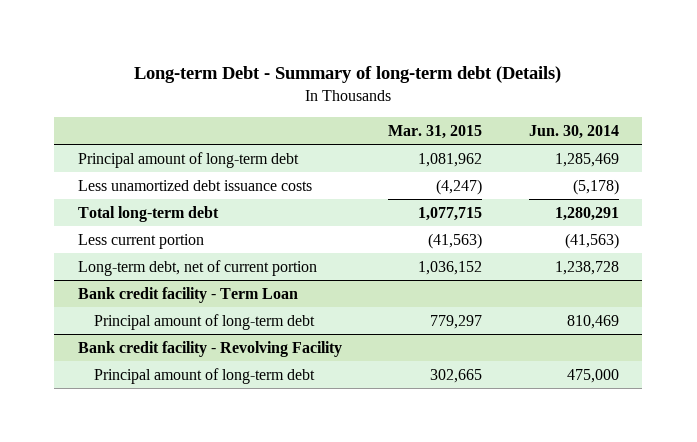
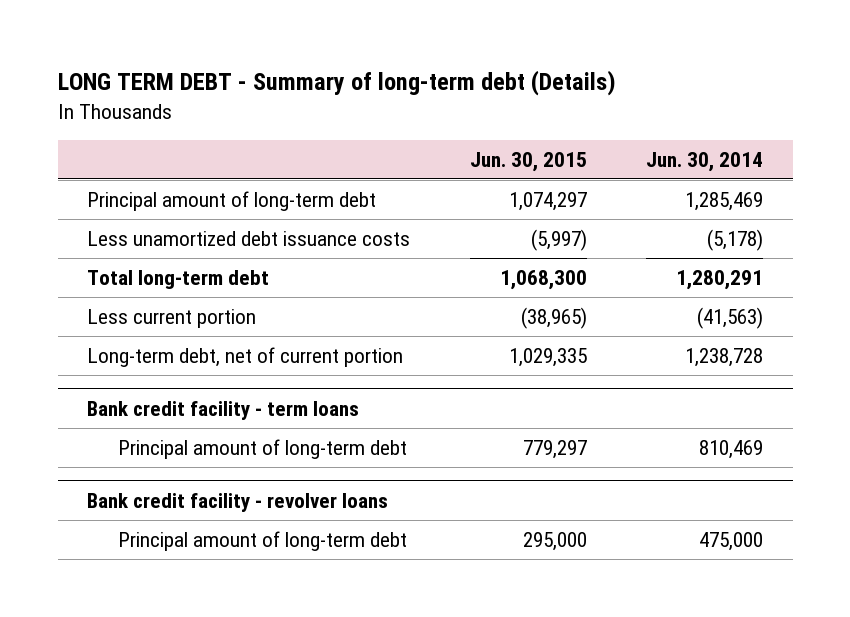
[134,66,562,84] Long-term Debt - Summary of long-term debt (Details) -> [57,70,616,97] LONG TERM DEBT - Summary of long-term debt (Details)
[388,125,483,140] Mar. 31, 2015 -> none
none -> [469,151,587,172] Jun. 30, 2015
[77,286,298,303] Bank credit facility - Term Loan -> [87,400,360,420] Bank credit facility - term loans
[77,340,342,357] Bank credit facility - Revolving Facility -> [87,492,389,512] Bank credit facility - revolver loans

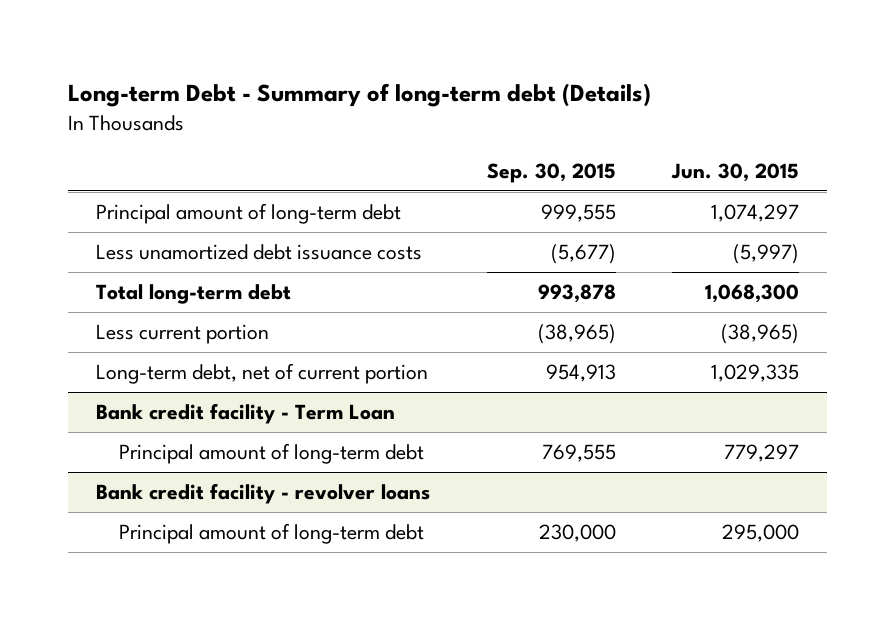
[57,70,616,97] LONG TERM DEBT - Summary of long-term debt (Details) -> [68,83,652,108] Long-term Debt - Summary of long-term debt (Details)
[645,151,763,172] Jun. 30, 2014 -> none
none -> [486,162,616,183] Sep. 30, 2015
[87,400,360,420] Bank credit facility - term loans -> [96,402,396,424] Bank credit facility - Term Loan

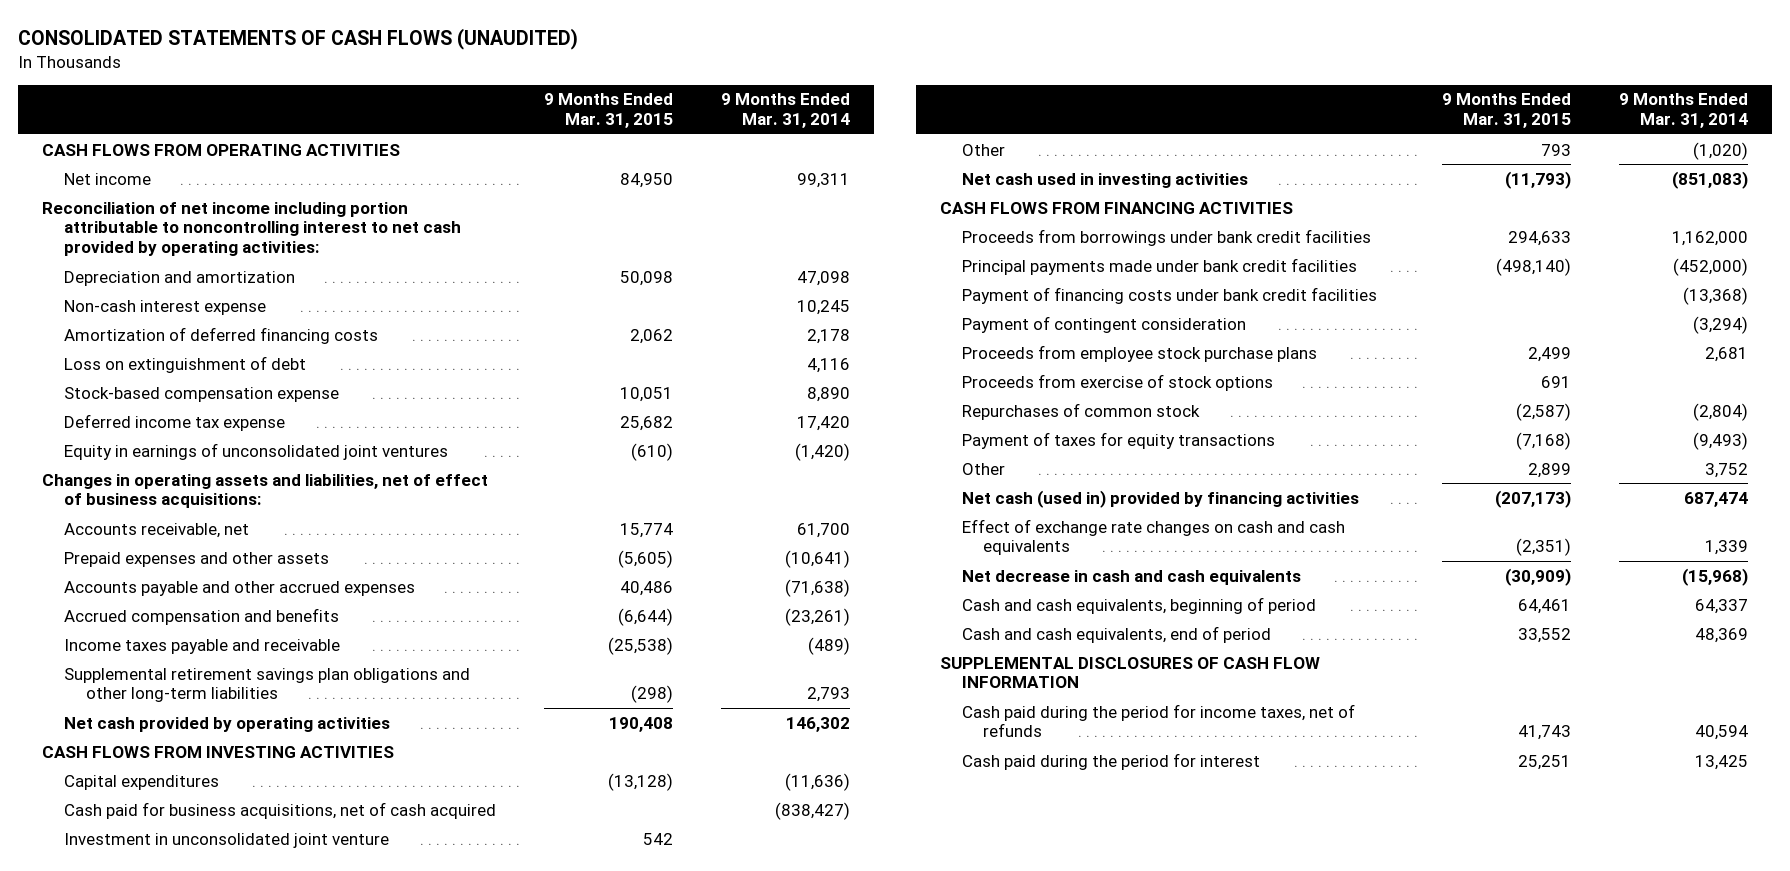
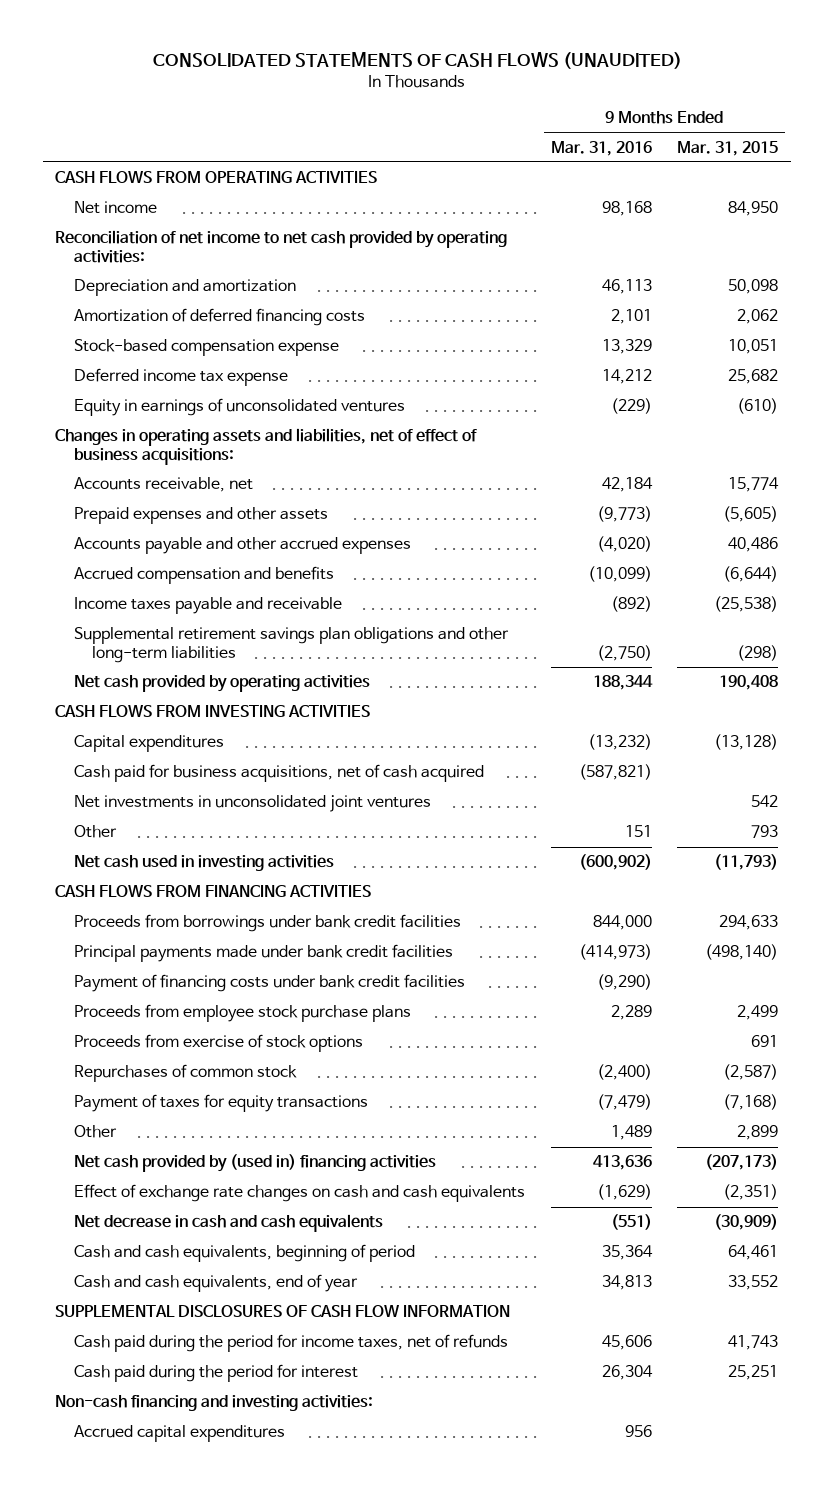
[720,93,850,129] 9 Months Ended Mar. 31, 2014 -> none
none -> [550,140,652,156] Mar. 31, 2016
[42,201,461,257] Reconciliation of net income including portion attributable to noncontrolling interest to net cash provided by operating activities: -> [55,230,508,264] Reconciliation of net income to net cash provided by operating activities:
[63,299,266,315] Non-cash interest expense -> none
[63,355,306,373] Loss on extinguishment of debt -> none
[63,442,448,460] Equity in earnings of unconsolidated joint ventures -> [73,398,405,417] Equity in earnings of unconsolidated ventures
[63,832,389,848] Investment in unconsolidated joint venture -> [73,795,431,813] Net investments in unconsolidated joint ventures
[961,315,1246,333] Payment of contingent consideration -> none
[961,489,1359,508] Net cash (used in) provided by financing activities -> [73,1154,436,1173] Net cash provided by (used in) financing activities
[961,625,1271,643] Cash and cash equivalents, end of period -> [73,1274,358,1293] Cash and cash equivalents, end of year
none -> [55,1395,374,1412] Non-cash financing and investing activities:
none -> [73,1425,285,1443] Accrued capital expenditures

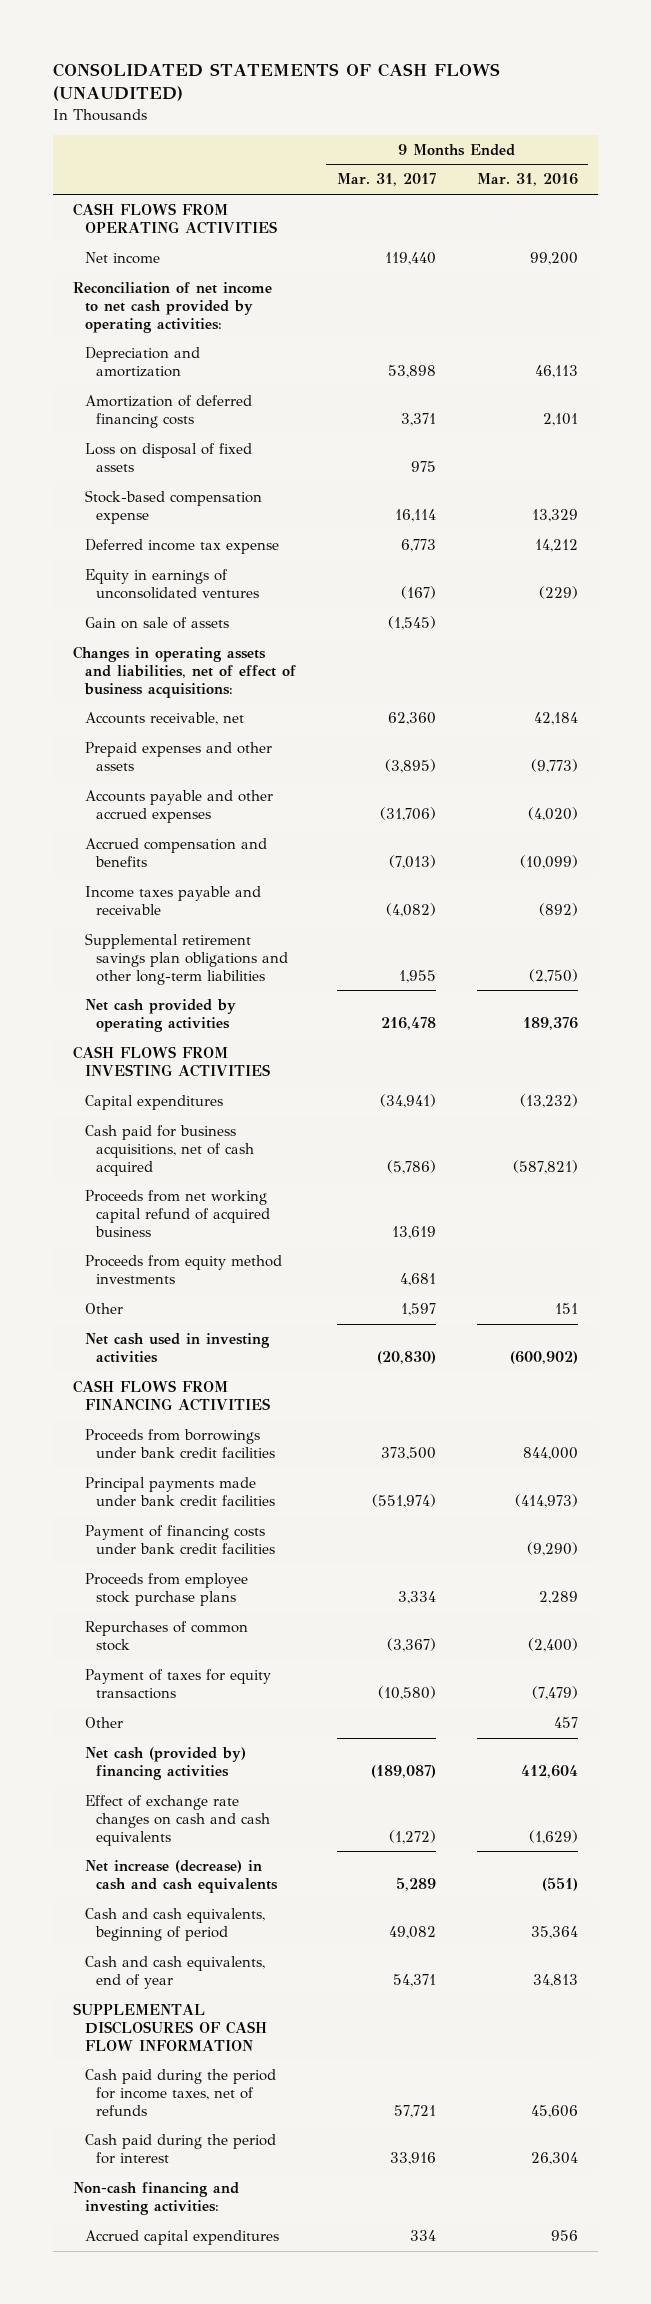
[677,140,779,156] Mar. 31, 2015 -> none
none -> [336,173,436,187] Mar. 31, 2017
[601,201,652,217] 98,168 -> [529,251,578,265] 99,200
none -> [84,442,252,472] Loss on disposal of fixed assets
none -> [84,616,229,629] Gain on sale of assets
[592,675,653,691] 188,344 -> [522,1016,578,1030] 189,376
none -> [84,1189,271,1237] Proceeds from net working capital refund of acquired business
[73,795,431,813] Net investments in unconsolidated joint ventures -> [84,1254,282,1284] Proceeds from equity method investments
[73,1034,363,1053] Proceeds from exercise of stock options -> none
[610,1125,652,1141] 1,489 -> [553,1716,578,1728] 457
[73,1154,436,1173] Net cash provided by (used in) financing activities -> [84,1746,246,1780] Net cash (provided by) financing activities
[592,1155,652,1171] 413,636 -> [520,1764,578,1778] 412,604
[73,1214,383,1233] Net decrease in cash and cash equivalents -> [84,1859,279,1893] Net increase (decrease) in cash and cash equivalents

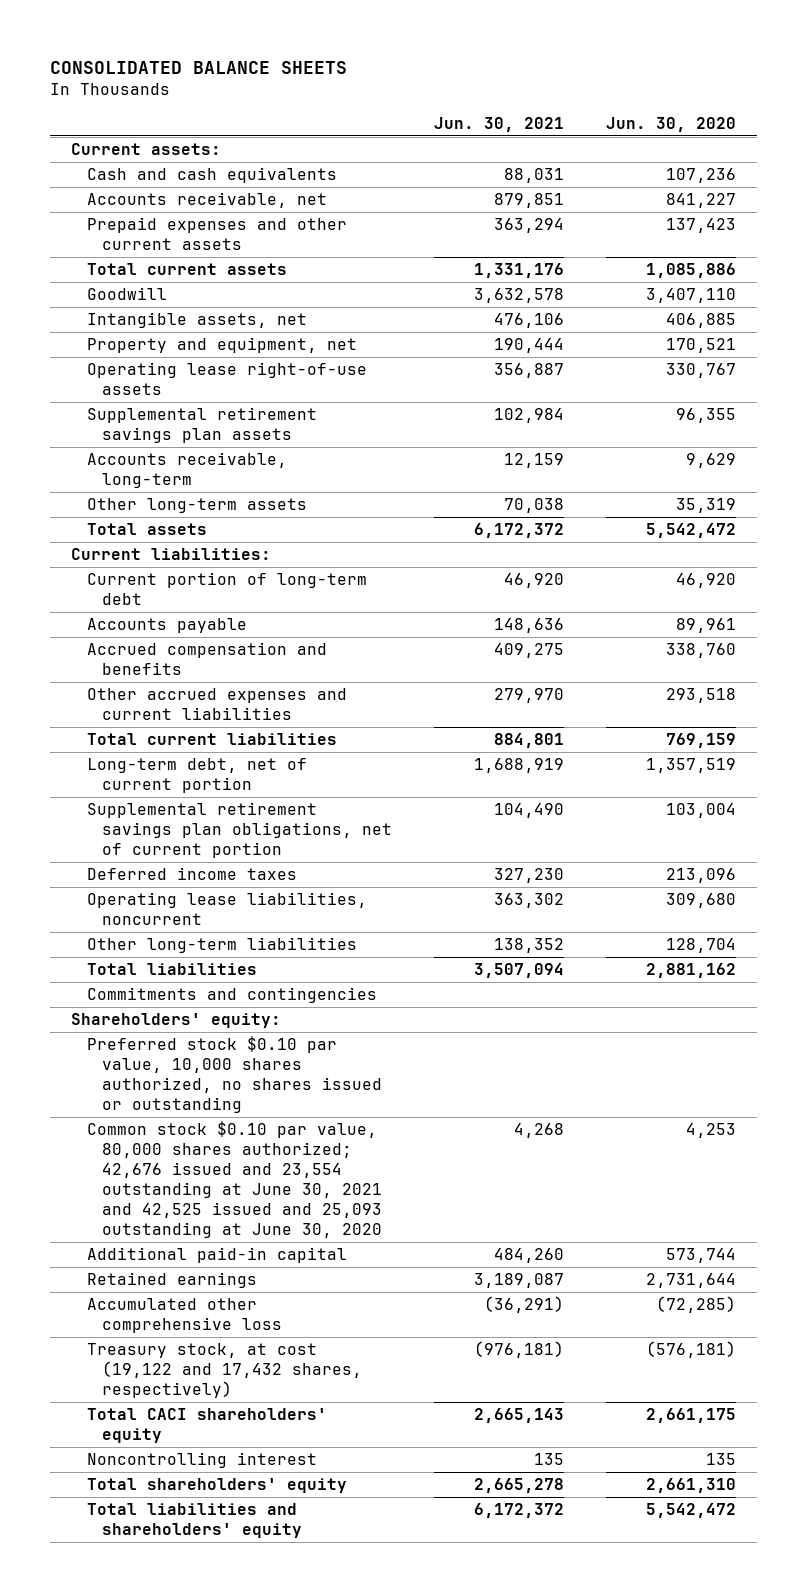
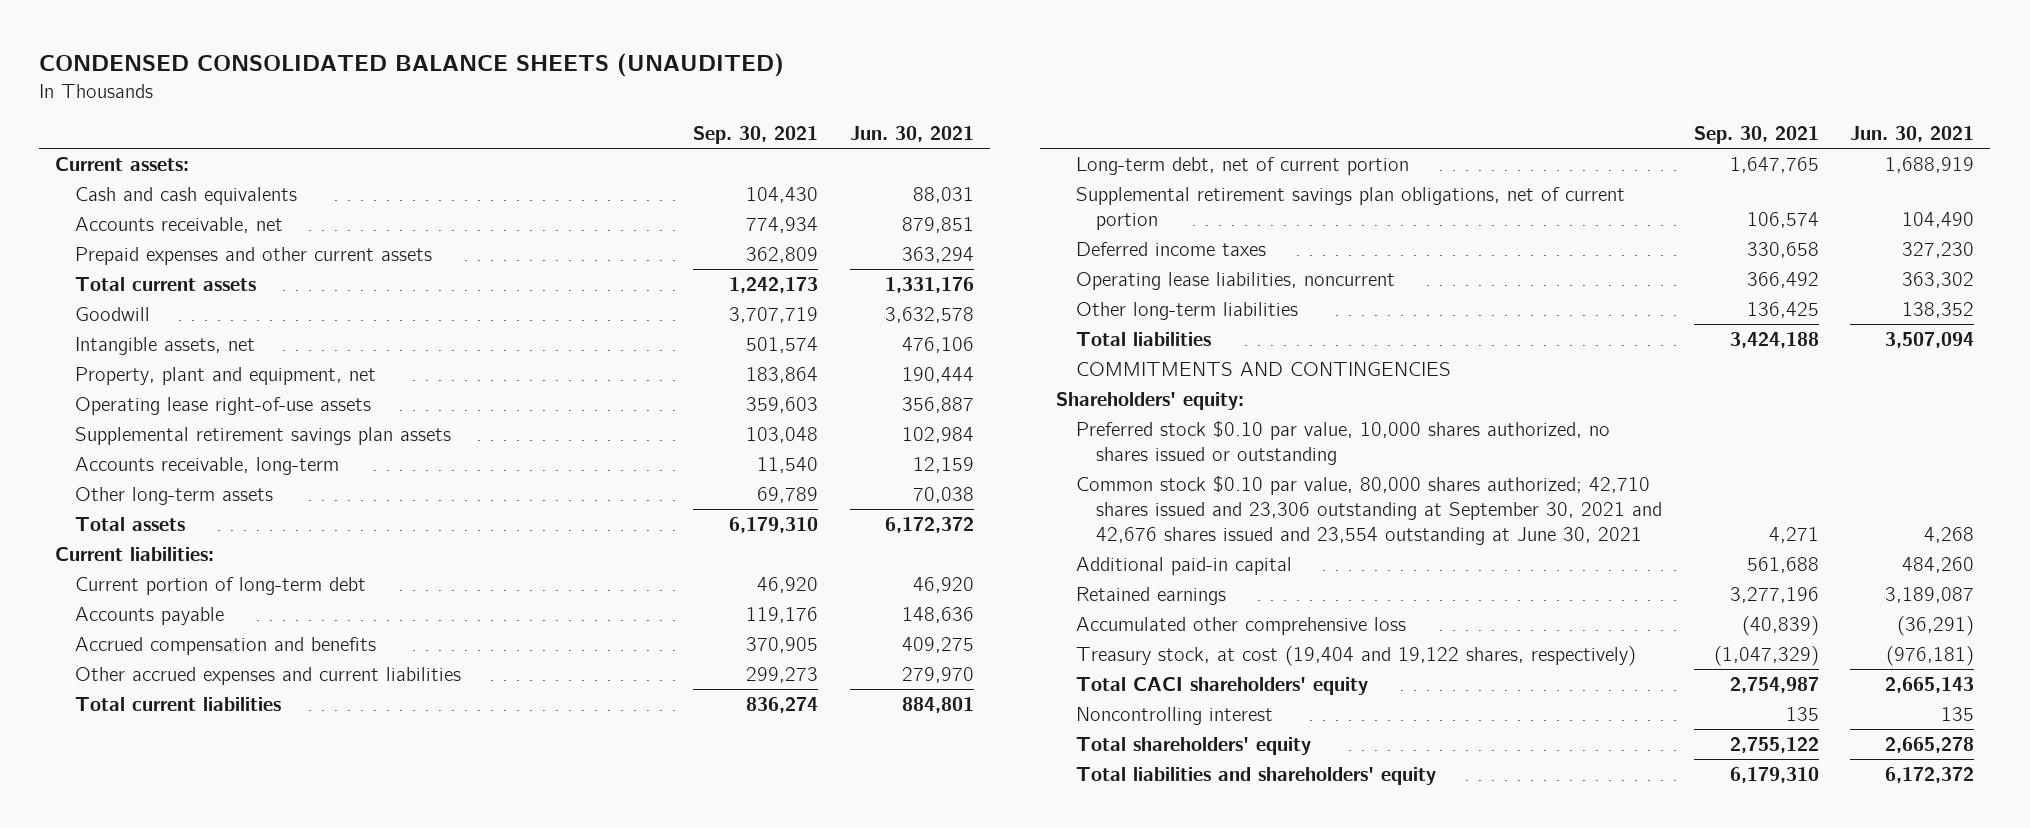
[50,61,348,75] CONSOLIDATED BALANCE SHEETS -> [39,52,785,77] CONDENSED CONSOLIDATED BALANCE SHEETS (UNAUDITED)
[606,117,737,133] Jun. 30, 2020 -> none
none -> [693,125,819,144] Sep. 30, 2021
[86,337,357,354] Property and equipment, net -> [75,367,377,386] Property, plant and equipment, net
[86,987,377,1004] Commitments and contingencies -> [1075,362,1451,377] COMMITMENTS AND CONTINGENCIES
[86,1121,383,1239] Common stock $0.10 par value, 80,000 shares authorized; 42,676 issued and 23,554 outstanding at June 30, 2021 and 42,525 issued and 25,093 outstanding at June 30, 2020 -> [1075,476,1662,545] Common stock $0.10 par value, 80,000 shares authorized; 42,710 shares issued and 23,306 outstanding at September 30, 2021 and 42,676 shares issued and 23,554 outstanding at June 30, 2021
[86,1343,363,1399] Treasury stock, at cost (19,122 and 17,432 shares, respectively) -> [1075,646,1636,667] Treasury stock, at cost (19,404 and 19,122 shares, respectively)

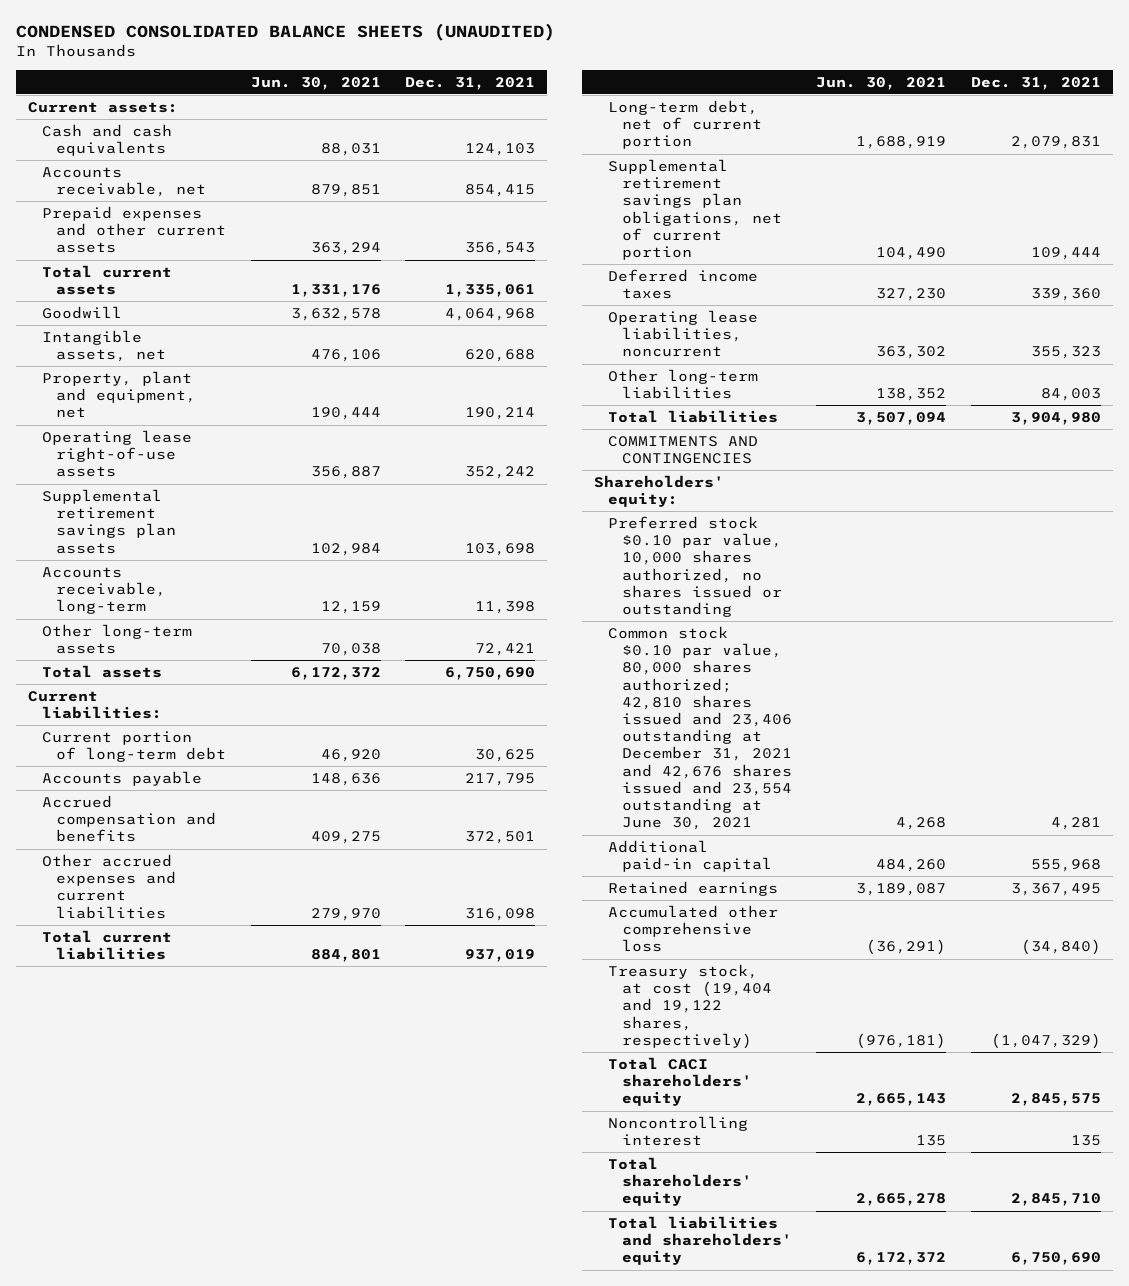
[693,125,819,144] Sep. 30, 2021 -> none
none -> [404,76,535,90] Dec. 31, 2021
[1075,476,1662,545] Common stock $0.10 par value, 80,000 shares authorized; 42,710 shares issued and 23,306 outstanding at September 30, 2021 and 42,676 shares issued and 23,554 outstanding at June 30, 2021 -> [607,625,792,831] Common stock $0.10 par value, 80,000 shares authorized; 42,810 shares issued and 23,406 outstanding at December 31, 2021 and 42,676 shares issued and 23,554 outstanding at June 30, 2021

